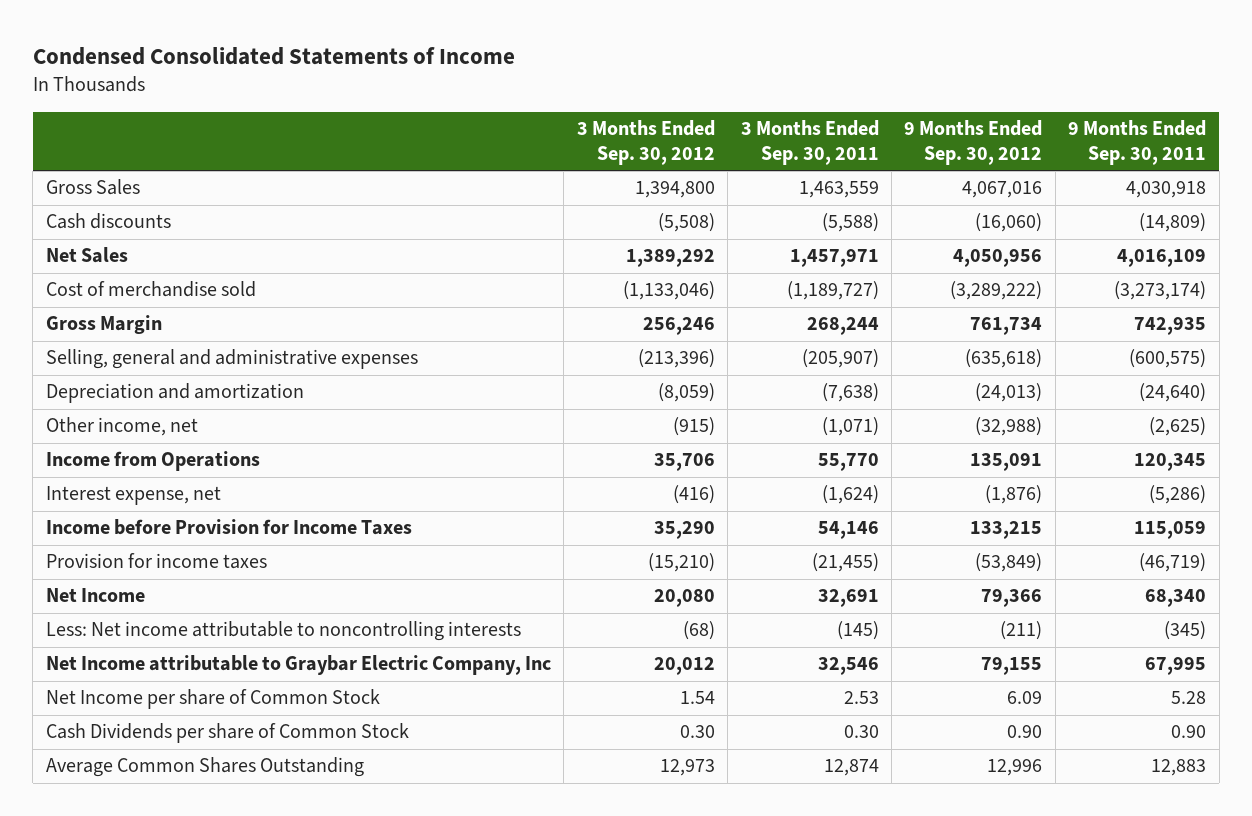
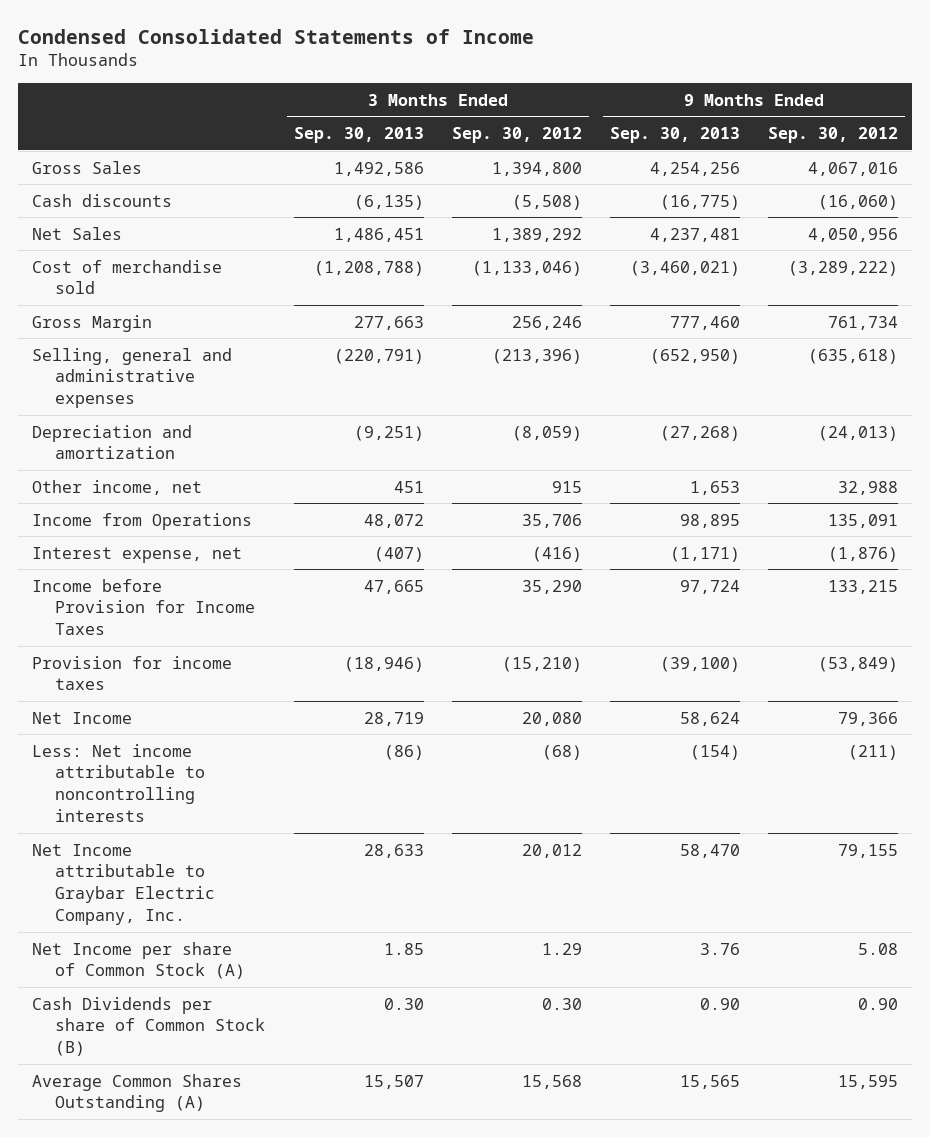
[740,120,879,166] 3 Months Ended Sep. 30, 2011 -> none
[1068,120,1207,166] 9 Months Ended Sep. 30, 2011 -> none
none -> [293,127,424,144] Sep. 30, 2013
none -> [610,127,741,144] Sep. 30, 2013
[672,417,715,437] (915) -> [551,480,582,493] 915
[975,417,1043,437] (32,988) -> [838,480,899,495] 32,988
[45,655,551,676] Net Income attributable to Graybar Electric Company, Inc -> [31,843,216,925] Net Income attributable to Graybar Electric Company, Inc.
[45,689,380,710] Net Income per share of Common Stock -> [31,941,246,980] Net Income per share of Common Stock (A)
[679,691,715,705] 1.54 -> [541,942,582,955] 1.29
[1007,691,1043,705] 6.09 -> [858,942,899,955] 5.08
[45,723,409,744] Cash Dividends per share of Common Stock -> [31,996,266,1057] Cash Dividends per share of Common Stock (B)
[45,757,364,778] Average Common Shares Outstanding -> [31,1073,242,1113] Average Common Shares Outstanding (A)
[659,759,715,777] 12,973 -> [521,1074,582,1089] 15,568
[987,759,1043,777] 12,996 -> [838,1074,899,1089] 15,595

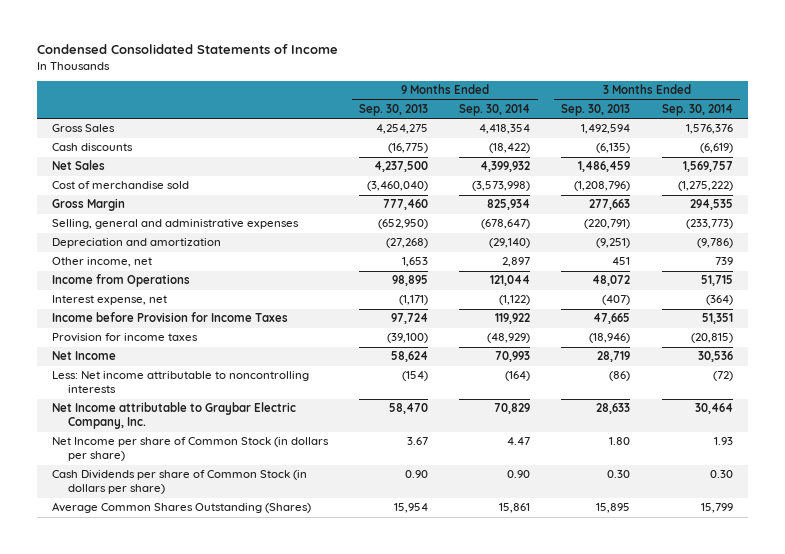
[451,127,582,144] Sep. 30, 2012 -> none
[768,127,899,144] Sep. 30, 2012 -> none
none -> [459,103,531,116] Sep. 30, 2014
none -> [661,103,733,116] Sep. 30, 2014
[333,161,424,176] 1,492,586 -> [581,124,631,135] 1,492,594
[650,161,741,176] 4,254,256 -> [376,124,429,135] 4,254,275
[333,227,424,242] 1,486,451 -> [578,161,631,173] 1,486,459
[650,227,741,242] 4,237,481 -> [374,161,429,173] 4,237,500
[313,260,424,276] (1,208,788) -> [574,181,631,192] (1,208,796)
[630,260,741,276] (3,460,021) -> [367,181,429,192] (3,460,040)
[31,941,246,980] Net Income per share of Common Stock (A) -> [52,437,330,462] Net Income per share of Common Stock (in dollars per share)
[383,942,424,955] 1.85 -> [609,437,631,446] 1.80
[700,942,741,955] 3.76 -> [407,437,429,446] 3.67
[31,996,266,1057] Cash Dividends per share of Common Stock (B) -> [52,470,308,495] Cash Dividends per share of Common Stock (in dollars per share)
[31,1073,242,1113] Average Common Shares Outstanding (A) -> [52,502,312,514] Average Common Shares Outstanding (Shares)
[363,1074,424,1089] 15,507 -> [596,503,631,514] 15,895
[680,1074,741,1089] 15,565 -> [394,503,429,514] 15,954

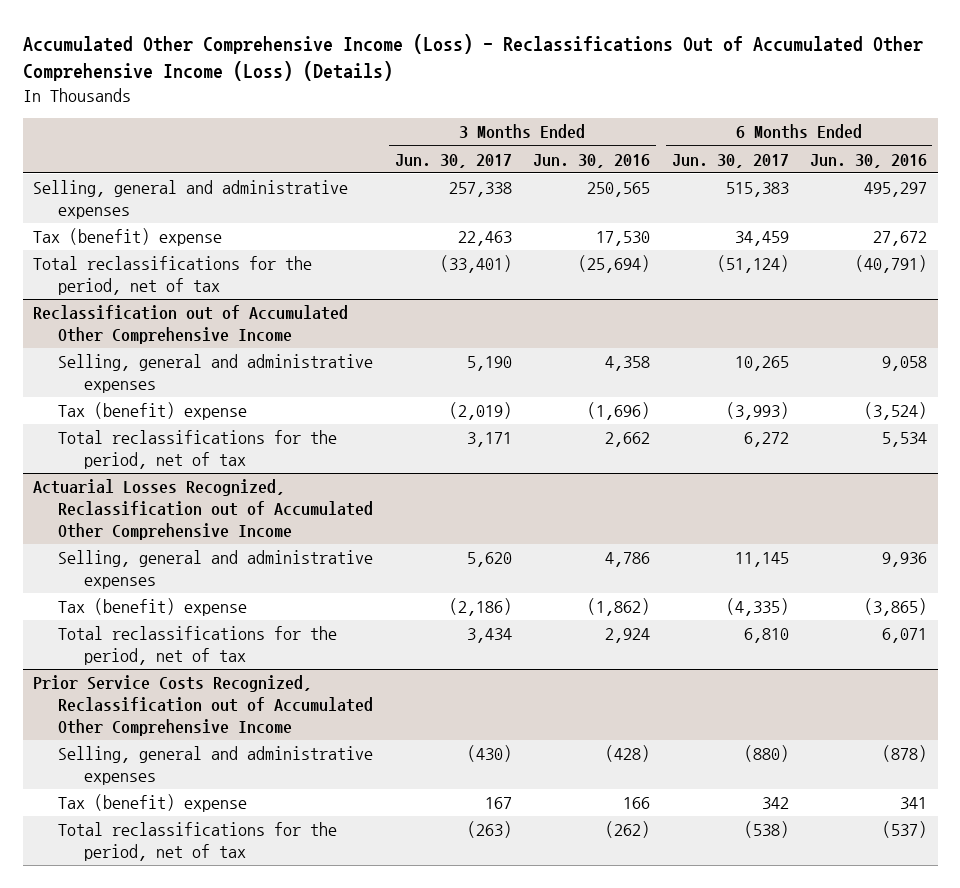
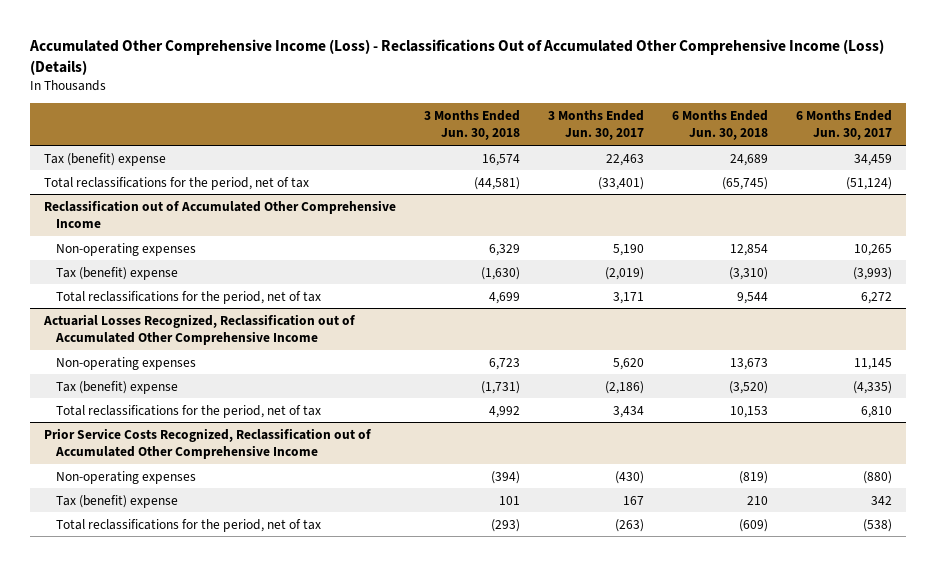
[533,153,651,168] Jun. 30, 2016 -> none
[809,153,927,168] Jun. 30, 2016 -> none
none -> [423,109,520,141] 3 Months Ended Jun. 30, 2018
none -> [671,109,768,141] 6 Months Ended Jun. 30, 2018
[33,180,349,220] Selling, general and administrative expenses -> none
[58,354,374,394] Selling, general and administrative expenses -> [56,242,197,256] Non-operating expenses
[58,550,374,590] Selling, general and administrative expenses -> [56,356,197,370] Non-operating expenses
[58,746,374,786] Selling, general and administrative expenses -> [56,470,197,484] Non-operating expenses

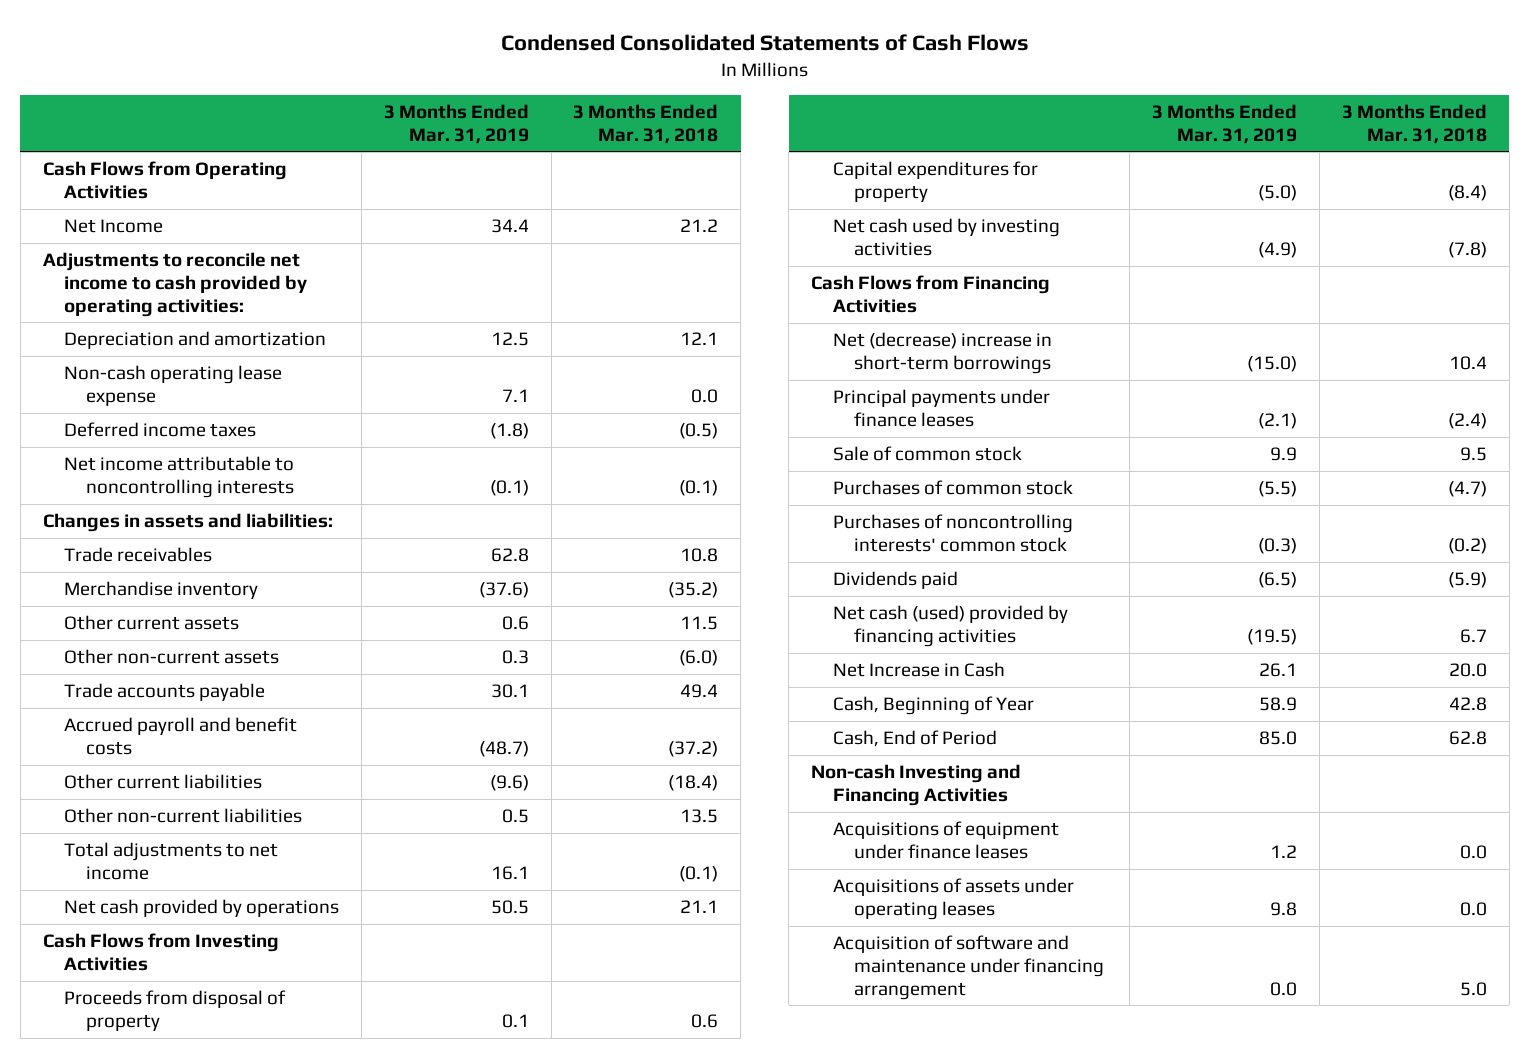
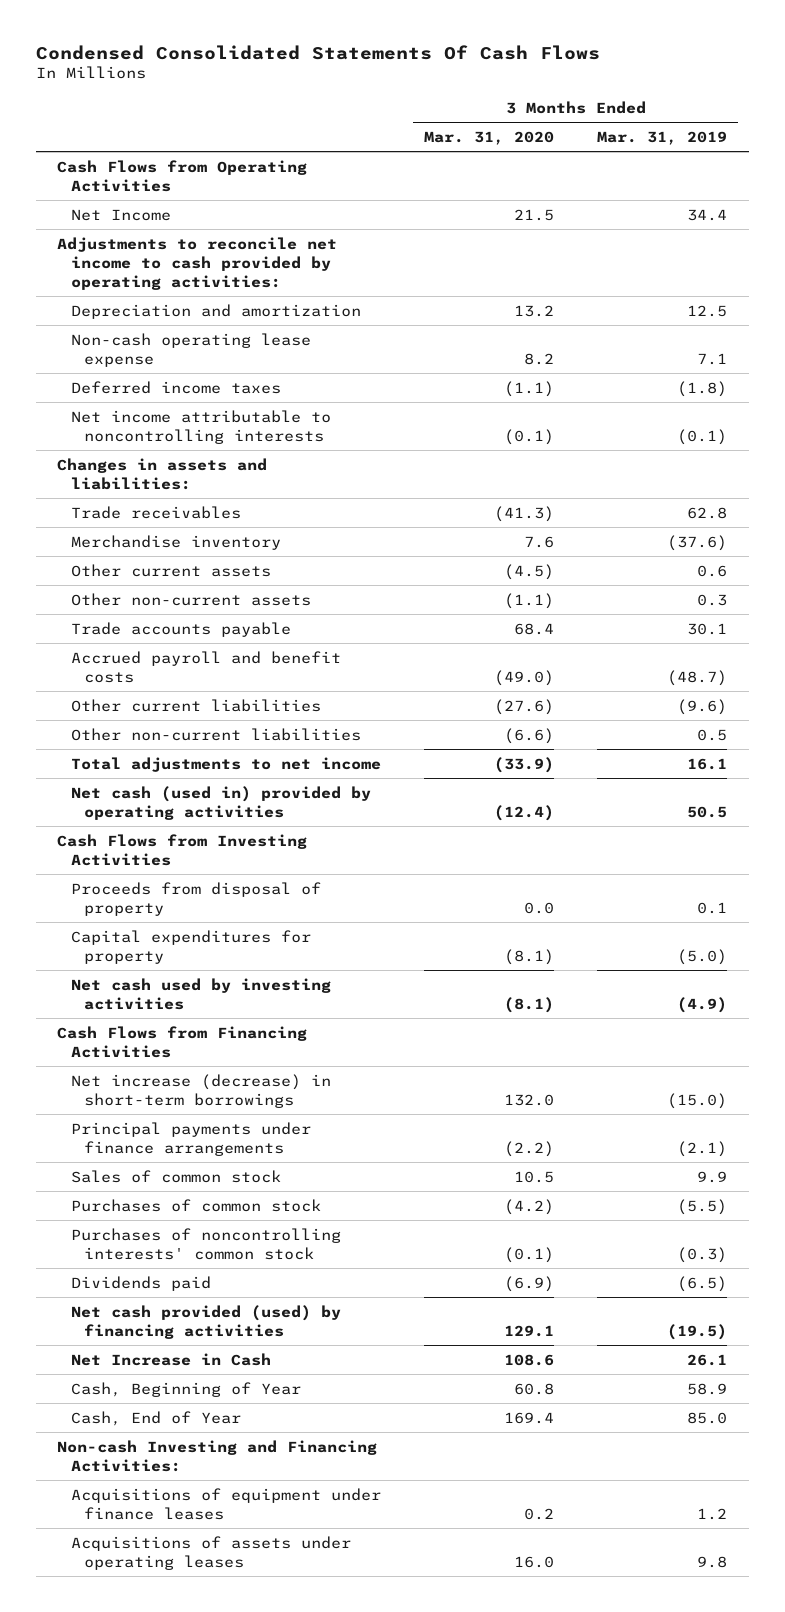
[500,33,1029,51] Condensed Consolidated Statements of Cash Flows -> [35,44,600,60] Condensed Consolidated Statements Of Cash Flows
[573,104,719,144] 3 Months Ended Mar. 31, 2018 -> none
none -> [423,130,554,145] Mar. 31, 2020
[64,899,340,918] Net cash provided by operations -> [70,785,371,820] Net cash (used in) provided by operating activities
[832,332,1052,374] Net (decrease) increase in short-term borrowings -> [70,1073,331,1108] Net increase (decrease) in short-term borrowings
[832,389,1050,427] Principal payments under finance leases -> [70,1121,311,1156] Principal payments under finance arrangements
[832,446,1022,462] Sale of common stock -> [70,1169,281,1183] Sales of common stock
[832,605,1068,647] Net cash (used) provided by financing activities -> [70,1304,341,1339] Net cash provided (used) by financing activities
[832,730,997,748] Cash, End of Period -> [70,1410,241,1426] Cash, End of Year
[810,764,1021,806] Non-cash Investing and Financing Activities -> [57,1439,378,1472] Non-cash Investing and Financing Activities:
[832,935,1105,1000] Acquisition of software and maintenance under financing arrangement -> none

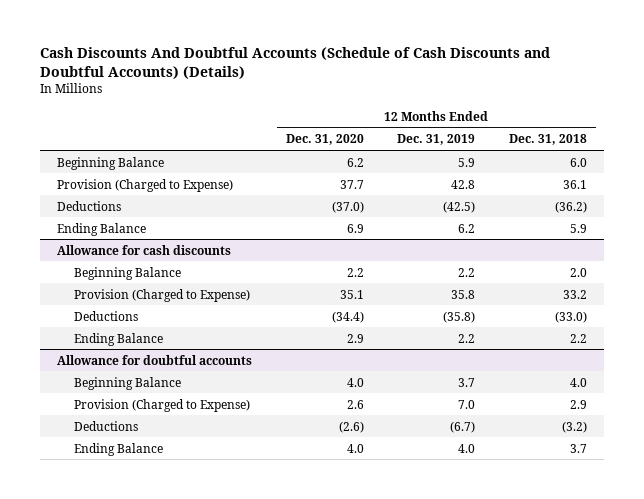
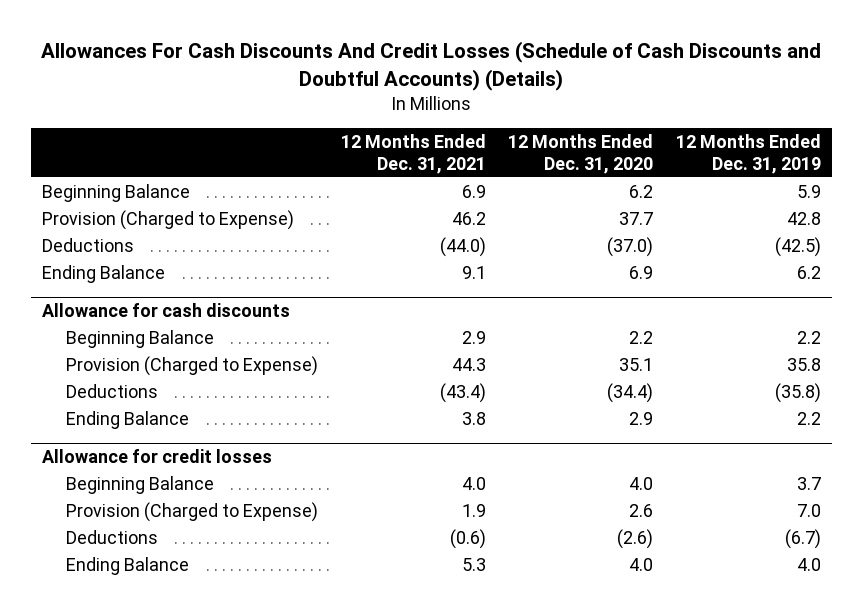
[39,47,550,80] Cash Discounts And Doubtful Accounts (Schedule of Cash Discounts and Doubtful Accounts) (Details) -> [41,41,822,91] Allowances For Cash Discounts And Credit Losses (Schedule of Cash Discounts and Doubtful Accounts) (Details)
[509,134,588,146] Dec. 31, 2018 -> none
none -> [340,133,486,174] 12 Months Ended Dec. 31, 2021
[56,354,252,365] Allowance for doubtful accounts -> [41,448,272,463] Allowance for credit losses

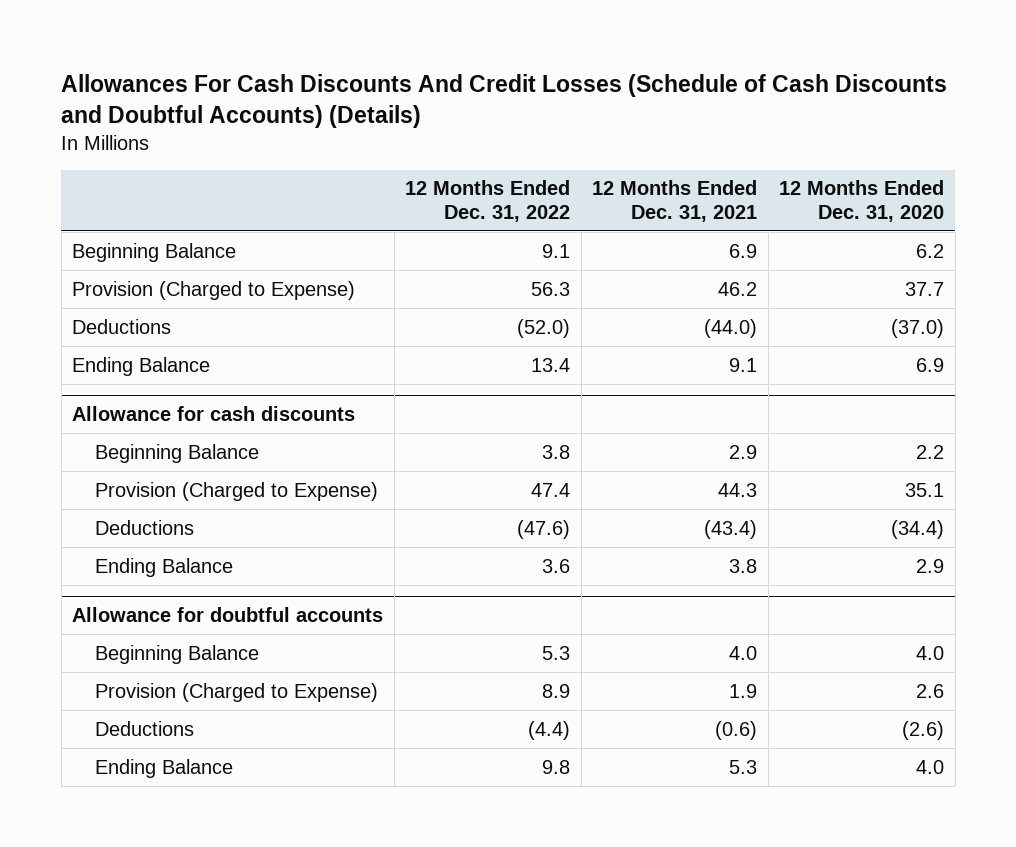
[675,133,821,174] 12 Months Ended Dec. 31, 2019 -> none
none -> [405,180,571,222] 12 Months Ended Dec. 31, 2022
[41,448,272,463] Allowance for credit losses -> [72,607,384,623] Allowance for doubtful accounts

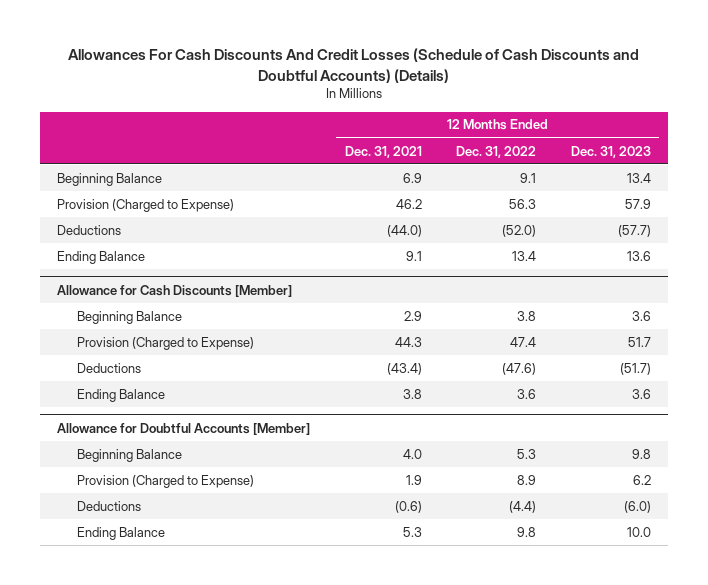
[779,180,945,222] 12 Months Ended Dec. 31, 2020 -> none
none -> [570,145,651,158] Dec. 31, 2023
[72,406,356,422] Allowance for cash discounts -> [57,284,293,297] Allowance for Cash Discounts [Member]
[72,607,384,623] Allowance for doubtful accounts -> [57,422,311,435] Allowance for Doubtful Accounts [Member]

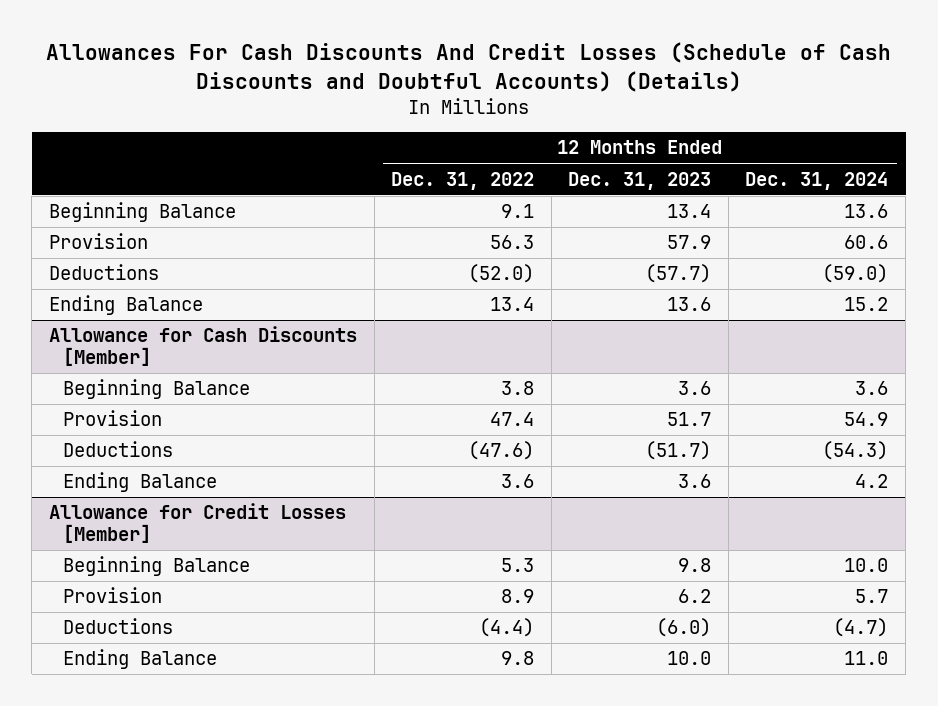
[344,145,422,158] Dec. 31, 2021 -> none
none -> [745,171,889,190] Dec. 31, 2024
[57,198,235,212] Provision (Charged to Expense) -> [49,233,149,250] Provision
[77,336,255,350] Provision (Charged to Expense) -> [62,410,162,427] Provision
[57,422,311,435] Allowance for Doubtful Accounts [Member] -> [49,503,347,543] Allowance for Credit Losses [Member]
[77,474,255,488] Provision (Charged to Expense) -> [62,587,162,604] Provision

